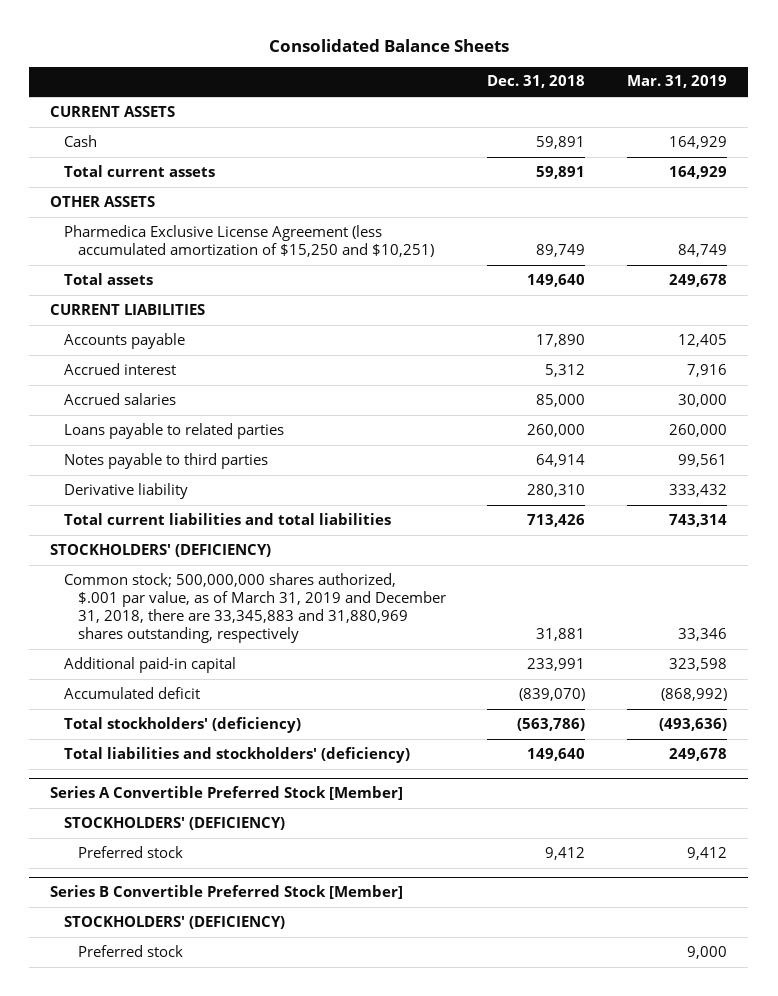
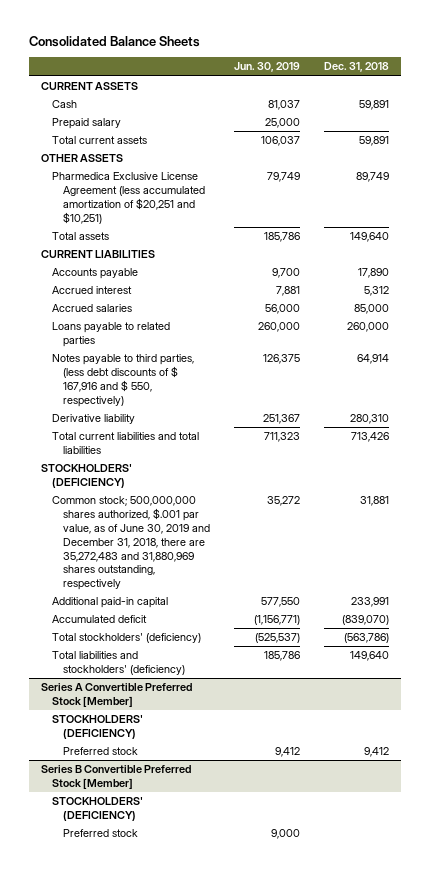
[627,75,728,89] Mar. 31, 2019 -> none
none -> [234,62,301,73] Jun. 30, 2019
none -> [51,118,121,130] Prepaid salary
[63,224,434,258] Pharmedica Exclusive License Agreement (less accumulated amortization of $15,250 and $10,251) -> [51,172,205,224] Pharmedica Exclusive License Agreement (less accumulated amortization of $20,251 and $10,251)
[63,452,268,469] Notes payable to third parties -> [51,354,194,407] Notes payable to third parties, (less debt discounts of $ 167,916 and $ 550, respectively)
[63,572,446,644] Common stock; 500,000,000 shares authorized, $.001 par value, as of March 31, 2019 and December 31, 2018, there are 33,345,883 and 31,880,969 shares outstanding, respectively -> [51,496,210,591] Common stock; 500,000,000 shares authorized, $.001 par value, as of June 30, 2019 and December 31, 2018, there are 35,272,483 and 31,880,969 shares outstanding, respectively

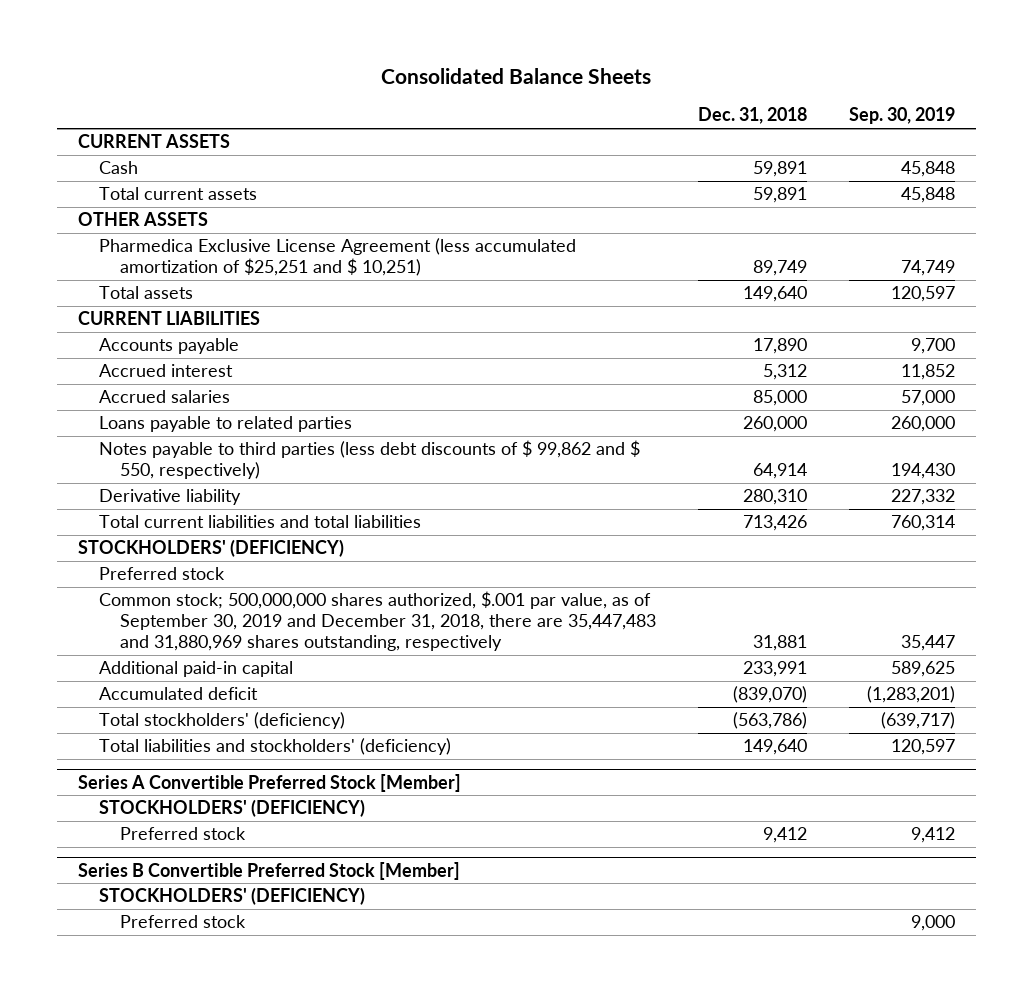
[234,62,301,73] Jun. 30, 2019 -> none
none -> [849,107,956,125] Sep. 30, 2019
[51,118,121,130] Prepaid salary -> none
[51,172,205,224] Pharmedica Exclusive License Agreement (less accumulated amortization of $20,251 and $10,251) -> [98,238,576,277] Pharmedica Exclusive License Agreement (less accumulated amortization of $25,251 and $ 10,251)
[51,354,194,407] Notes payable to third parties, (less debt discounts of $ 167,916 and $ 550, respectively) -> [98,440,640,480] Notes payable to third parties (less debt discounts of $ 99,862 and $ 550, respectively)
none -> [98,567,225,581] Preferred stock
[51,496,210,591] Common stock; 500,000,000 shares authorized, $.001 par value, as of June 30, 2019 and December 31, 2018, there are 35,272,483 and 31,880,969 shares outstanding, respectively -> [98,591,656,652] Common stock; 500,000,000 shares authorized, $.001 par value, as of September 30, 2019 and December 31, 2018, there are 35,447,483 and 31,880,969 shares outstanding, respectively

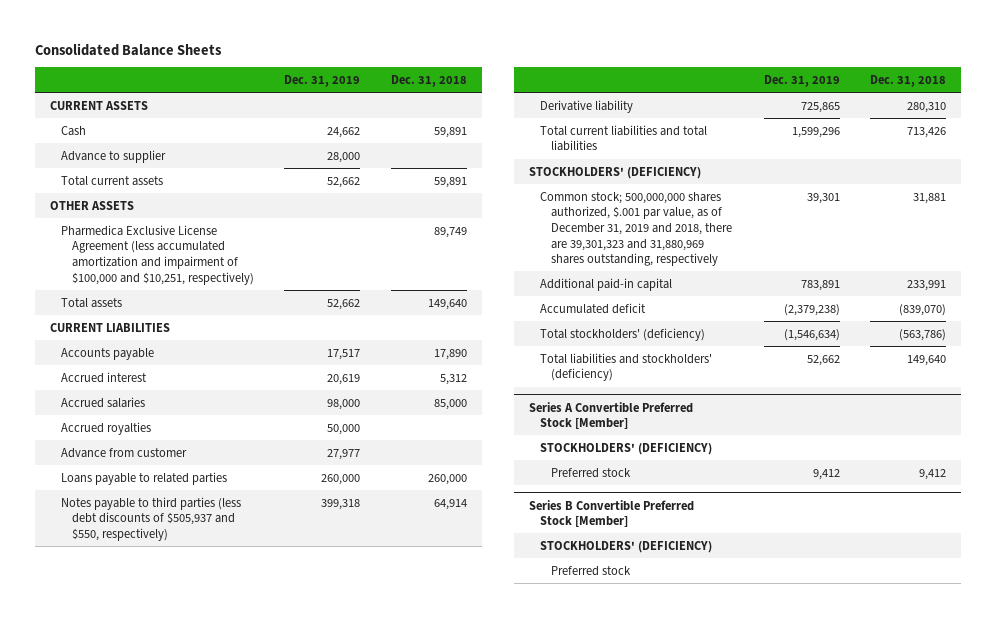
[849,107,956,125] Sep. 30, 2019 -> none
none -> [284,75,361,88] Dec. 31, 2019
none -> [61,149,167,163] Advance to supplier
[98,238,576,277] Pharmedica Exclusive License Agreement (less accumulated amortization of $25,251 and $ 10,251) -> [61,224,254,285] Pharmedica Exclusive License Agreement (less accumulated amortization and impairment of $100,000 and $10,251, respectively)
none -> [61,421,152,435] Accrued royalties
none -> [61,447,188,458] Advance from customer
[98,440,640,480] Notes payable to third parties (less debt discounts of $ 99,862 and $ 550, respectively) -> [61,496,242,541] Notes payable to third parties (less debt discounts of $505,937 and $550, respectively)
[98,567,225,581] Preferred stock -> none
[98,591,656,652] Common stock; 500,000,000 shares authorized, $.001 par value, as of September 30, 2019 and December 31, 2018, there are 35,447,483 and 31,880,969 shares outstanding, respectively -> [540,191,733,267] Common stock; 500,000,000 shares authorized, $.001 par value, as of December 31, 2019 and 2018, there are 39,301,323 and 31,880,969 shares outstanding, respectively

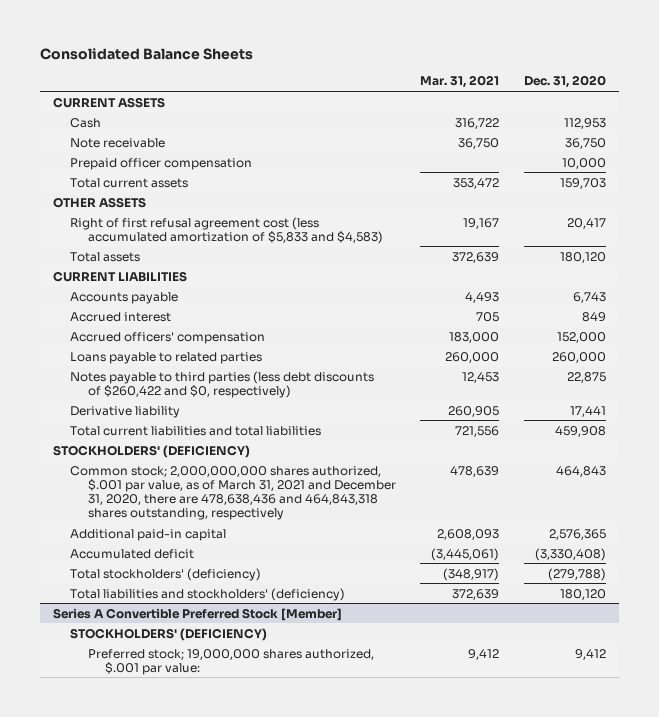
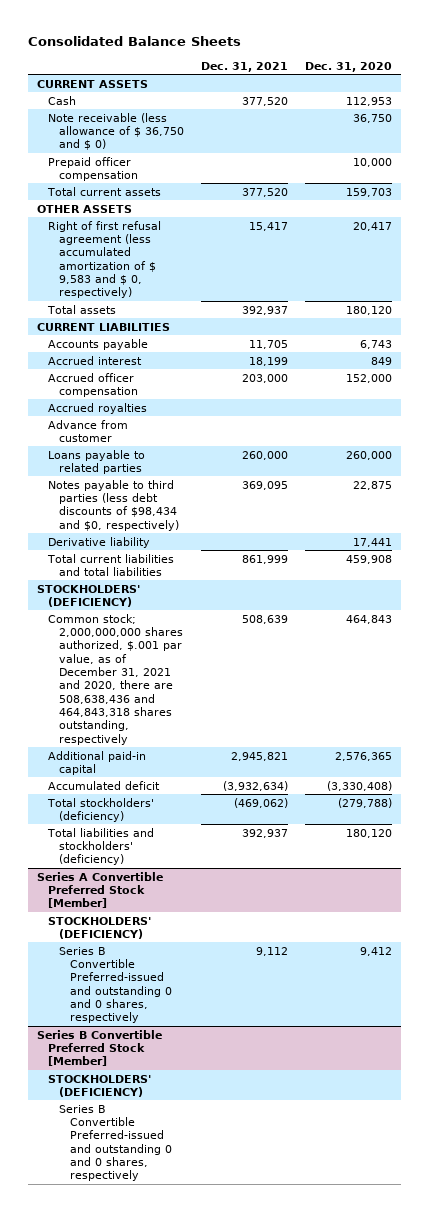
[420,75,500,89] Mar. 31, 2021 -> none
none -> [201,61,289,72] Dec. 31, 2021
[70,137,166,148] Note receivable -> [47,112,184,151] Note receivable (less allowance of $ 36,750 and $ 0)
[70,216,383,244] Right of first refusal agreement cost (less accumulated amortization of $5,833 and $4,583) -> [47,220,161,299] Right of first refusal agreement (less accumulated amortization of $ 9,583 and $ 0, respectively)
[70,331,266,344] Accrued officers' compensation -> [47,372,138,397] Accrued officer compensation
none -> [47,402,147,414] Accrued royalties
none -> [47,419,128,442] Advance from customer
[70,370,375,398] Notes payable to third parties (less debt discounts of $260,422 and $0, respectively) -> [47,479,179,531] Notes payable to third parties (less debt discounts of $98,434 and $0, respectively)
[70,465,396,520] Common stock; 2,000,000,000 shares authorized, $.001 par value, as of March 31, 2021 and December 31, 2020, there are 478,638,436 and 464,843,318 shares outstanding, respectively -> [47,613,183,745] Common stock; 2,000,000,000 shares authorized, $.001 par value, as of December 31, 2021 and 2020, there are 508,638,436 and 464,843,318 shares outstanding, respectively
[87,648,374,675] Preferred stock; 19,000,000 shares authorized, $.001 par value: -> [58,946,172,1024] Series B Convertible Preferred-issued and outstanding 0 and 0 shares, respectively
none -> [37,1029,163,1067] Series B Convertible Preferred Stock [Member]
none -> [47,1074,151,1097] STOCKHOLDERS' (DEFICIENCY)
none -> [58,1104,172,1182] Series B Convertible Preferred-issued and outstanding 0 and 0 shares, respectively

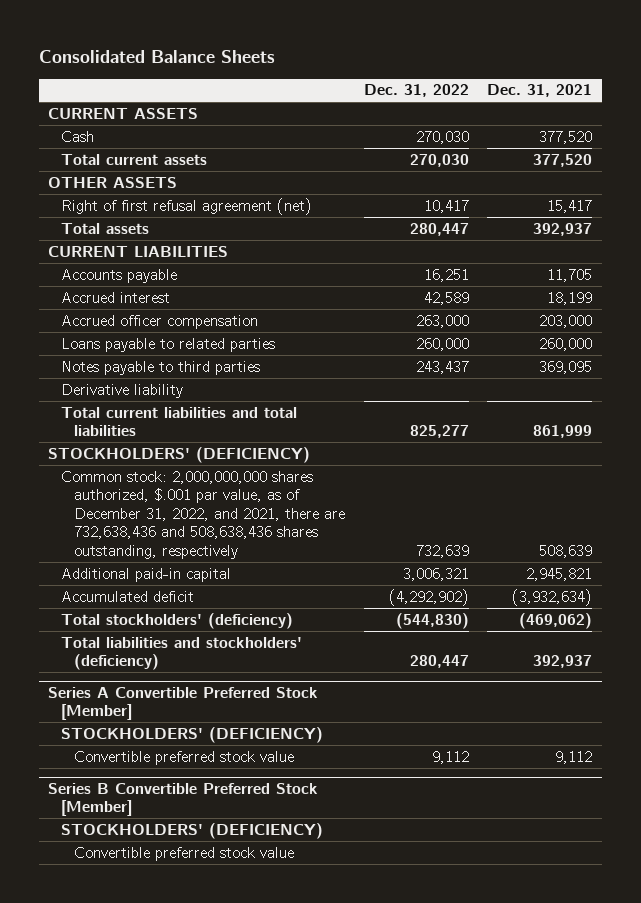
[305,61,393,72] Dec. 31, 2020 -> none
none -> [363,84,469,98] Dec. 31, 2022
[47,112,184,151] Note receivable (less allowance of $ 36,750 and $ 0) -> none
[47,156,138,181] Prepaid officer compensation -> none
[47,220,161,299] Right of first refusal agreement (less accumulated amortization of $ 9,583 and $ 0, respectively) -> [61,197,313,215] Right of first refusal agreement (net)
[47,402,147,414] Accrued royalties -> none
[47,419,128,442] Advance from customer -> none
[47,479,179,531] Notes payable to third parties (less debt discounts of $98,434 and $0, respectively) -> [61,360,261,375] Notes payable to third parties
[47,613,183,745] Common stock; 2,000,000,000 shares authorized, $.001 par value, as of December 31, 2021 and 2020, there are 508,638,436 and 464,843,318 shares outstanding, respectively -> [61,470,345,559] Common stock: 2,000,000,000 shares authorized, $.001 par value, as of December 31, 2022, and 2021, there are 732,638,436 and 508,638,436 shares outstanding, respectively
[58,946,172,1024] Series B Convertible Preferred-issued and outstanding 0 and 0 shares, respectively -> [73,750,294,765] Convertible preferred stock value
[58,1104,172,1182] Series B Convertible Preferred-issued and outstanding 0 and 0 shares, respectively -> [73,846,294,861] Convertible preferred stock value

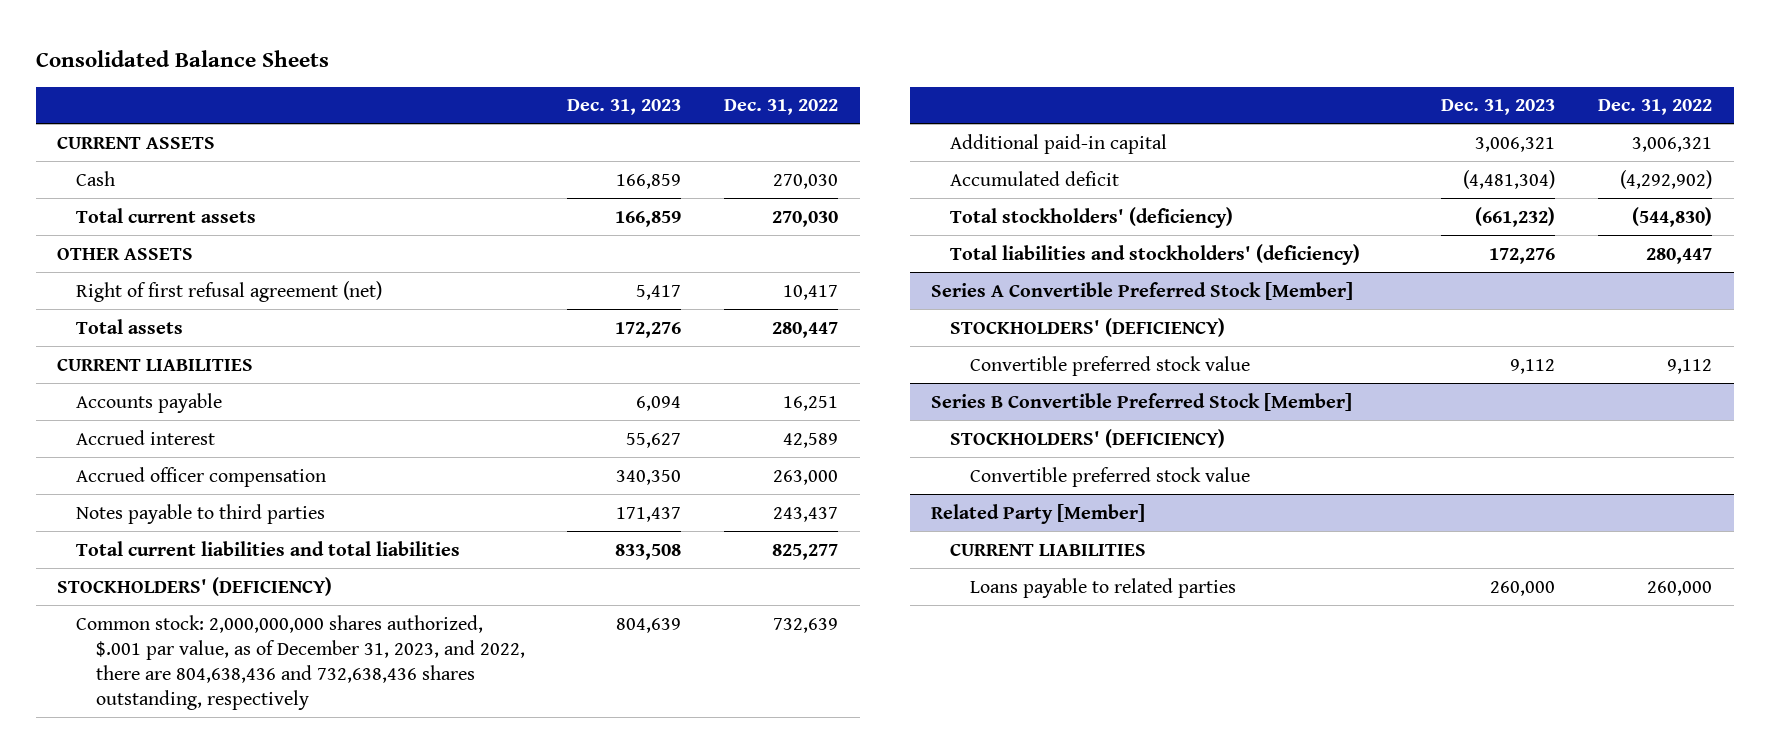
[487,84,593,98] Dec. 31, 2021 -> none
none -> [567,99,682,116] Dec. 31, 2023
[61,337,276,352] Loans payable to related parties -> none
[61,383,184,398] Derivative liability -> none
[61,470,345,559] Common stock: 2,000,000,000 shares authorized, $.001 par value, as of December 31, 2022, and 2021, there are 732,638,436 and 508,638,436 shares outstanding, respectively -> [76,614,525,711] Common stock: 2,000,000,000 shares authorized, $.001 par value, as of December 31, 2023, and 2022, there are 804,638,436 and 732,638,436 shares outstanding, respectively
none -> [930,503,1145,524] Related Party [Member]
none -> [950,542,1147,556] CURRENT LIABILITIES
none -> [969,577,1236,598] Loans payable to related parties

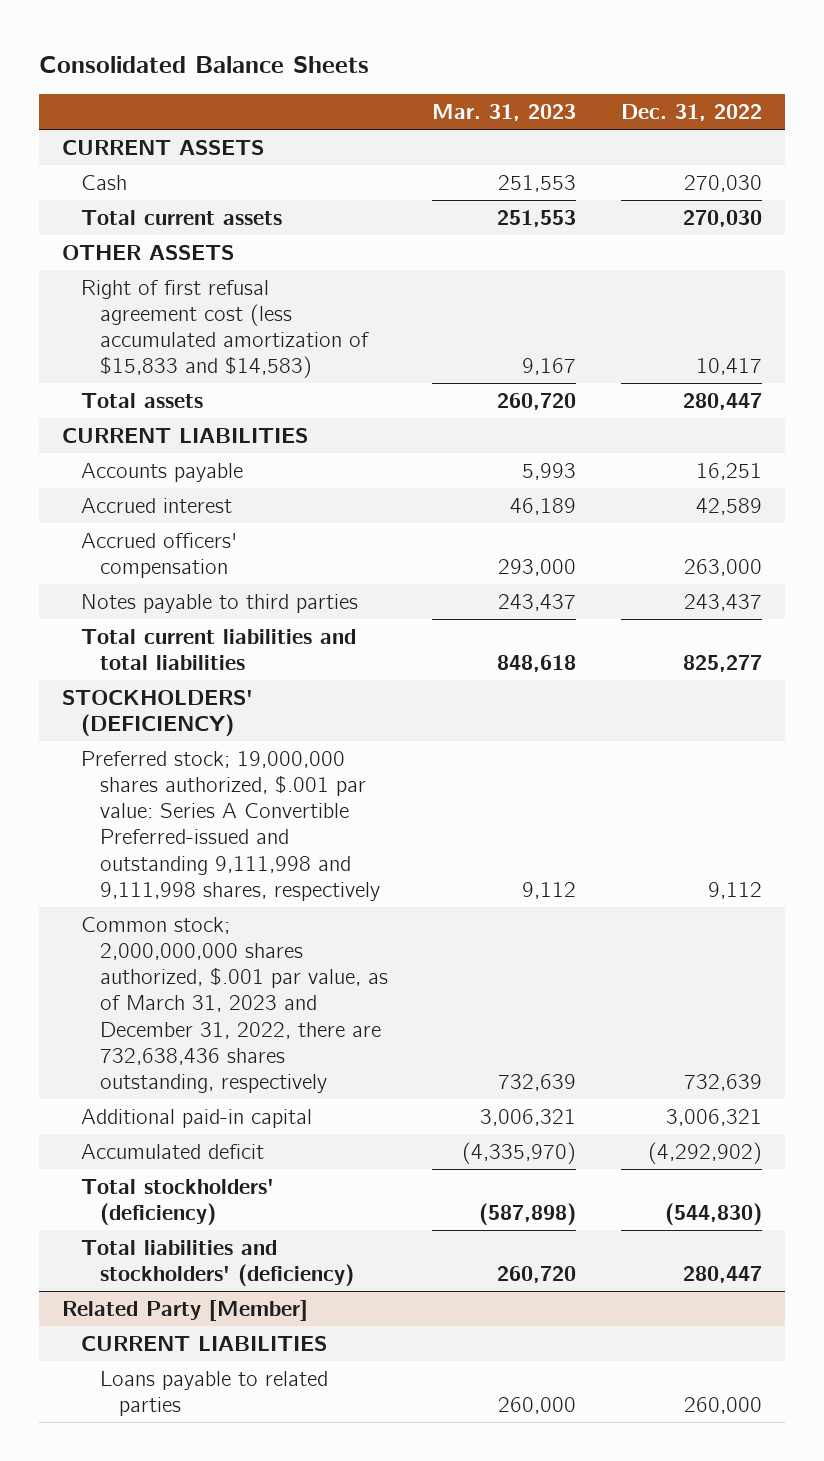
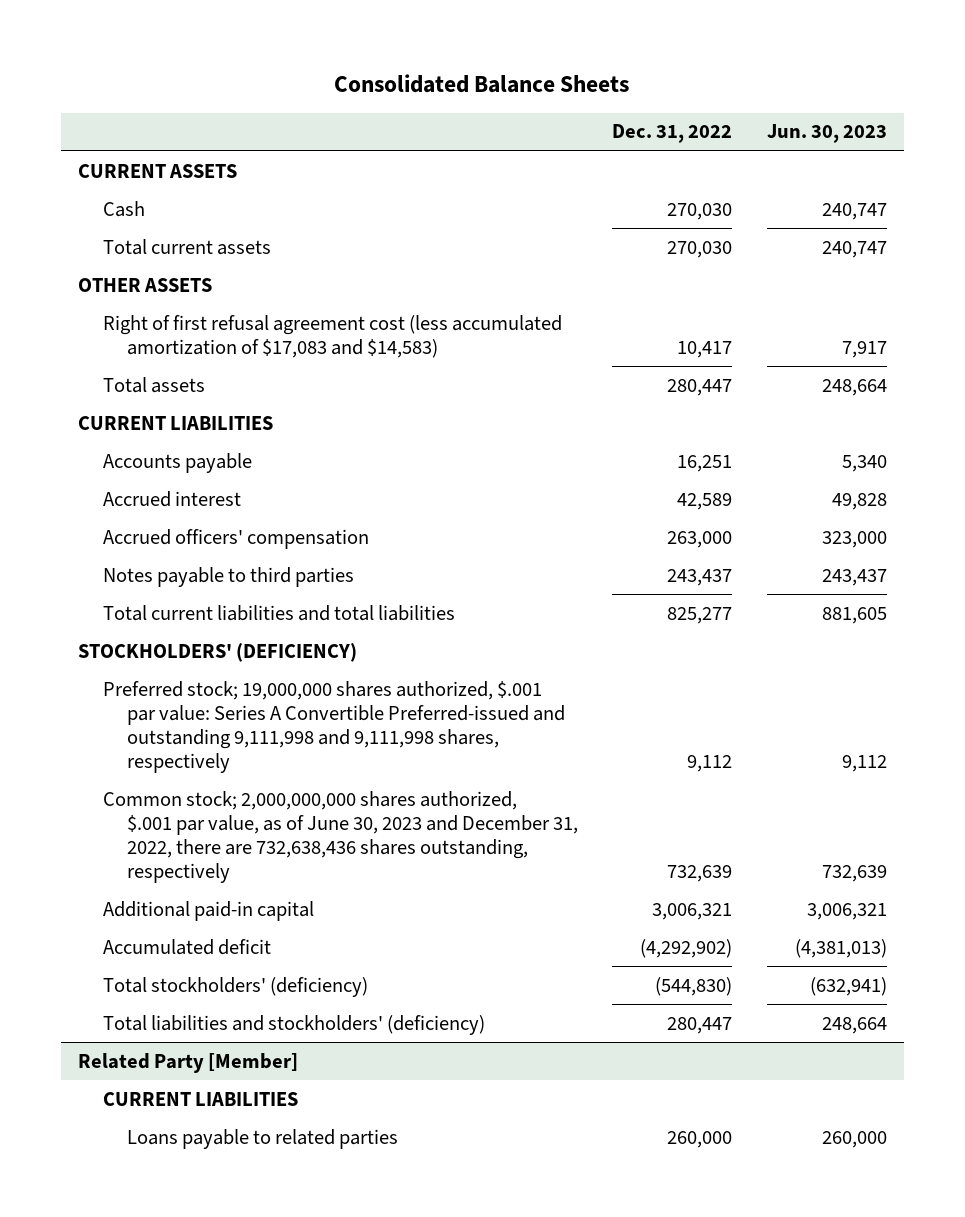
[432,104,577,122] Mar. 31, 2023 -> none
none -> [766,124,887,144] Jun. 30, 2023
[80,279,369,379] Right of first refusal agreement cost (less accumulated amortization of $15,833 and $14,583) -> [102,314,562,358] Right of first refusal agreement cost (less accumulated amortization of $17,083 and $14,583)
[80,916,388,1094] Common stock; 2,000,000,000 shares authorized, $.001 par value, as of March 31, 2023 and December 31, 2022, there are 732,638,436 shares outstanding, respectively -> [102,790,579,883] Common stock; 2,000,000,000 shares authorized, $.001 par value, as of June 30, 2023 and December 31, 2022, there are 732,638,436 shares outstanding, respectively

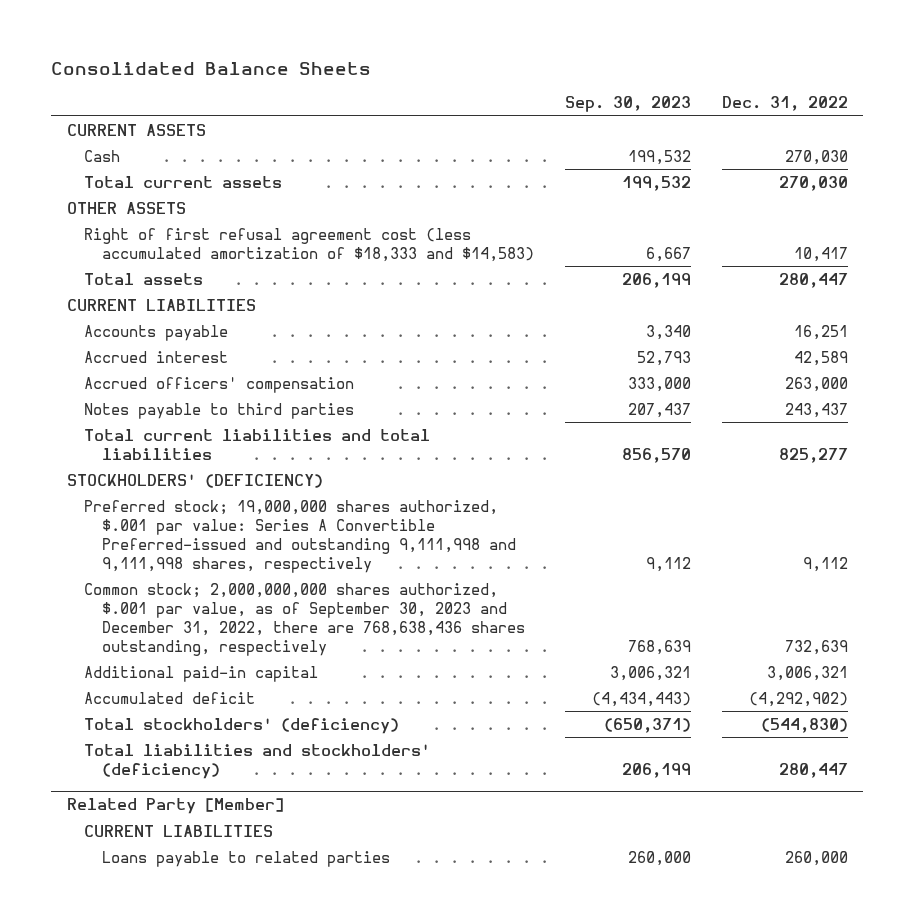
[766,124,887,144] Jun. 30, 2023 -> none
none -> [564,96,691,113] Sep. 30, 2023
[102,314,562,358] Right of first refusal agreement cost (less accumulated amortization of $17,083 and $14,583) -> [84,227,534,262] Right of first refusal agreement cost (less accumulated amortization of $18,333 and $14,583)
[102,790,579,883] Common stock; 2,000,000,000 shares authorized, $.001 par value, as of June 30, 2023 and December 31, 2022, there are 732,638,436 shares outstanding, respectively -> [84,582,525,656] Common stock; 2,000,000,000 shares authorized, $.001 par value, as of September 30, 2023 and December 31, 2022, there are 768,638,436 shares outstanding, respectively

